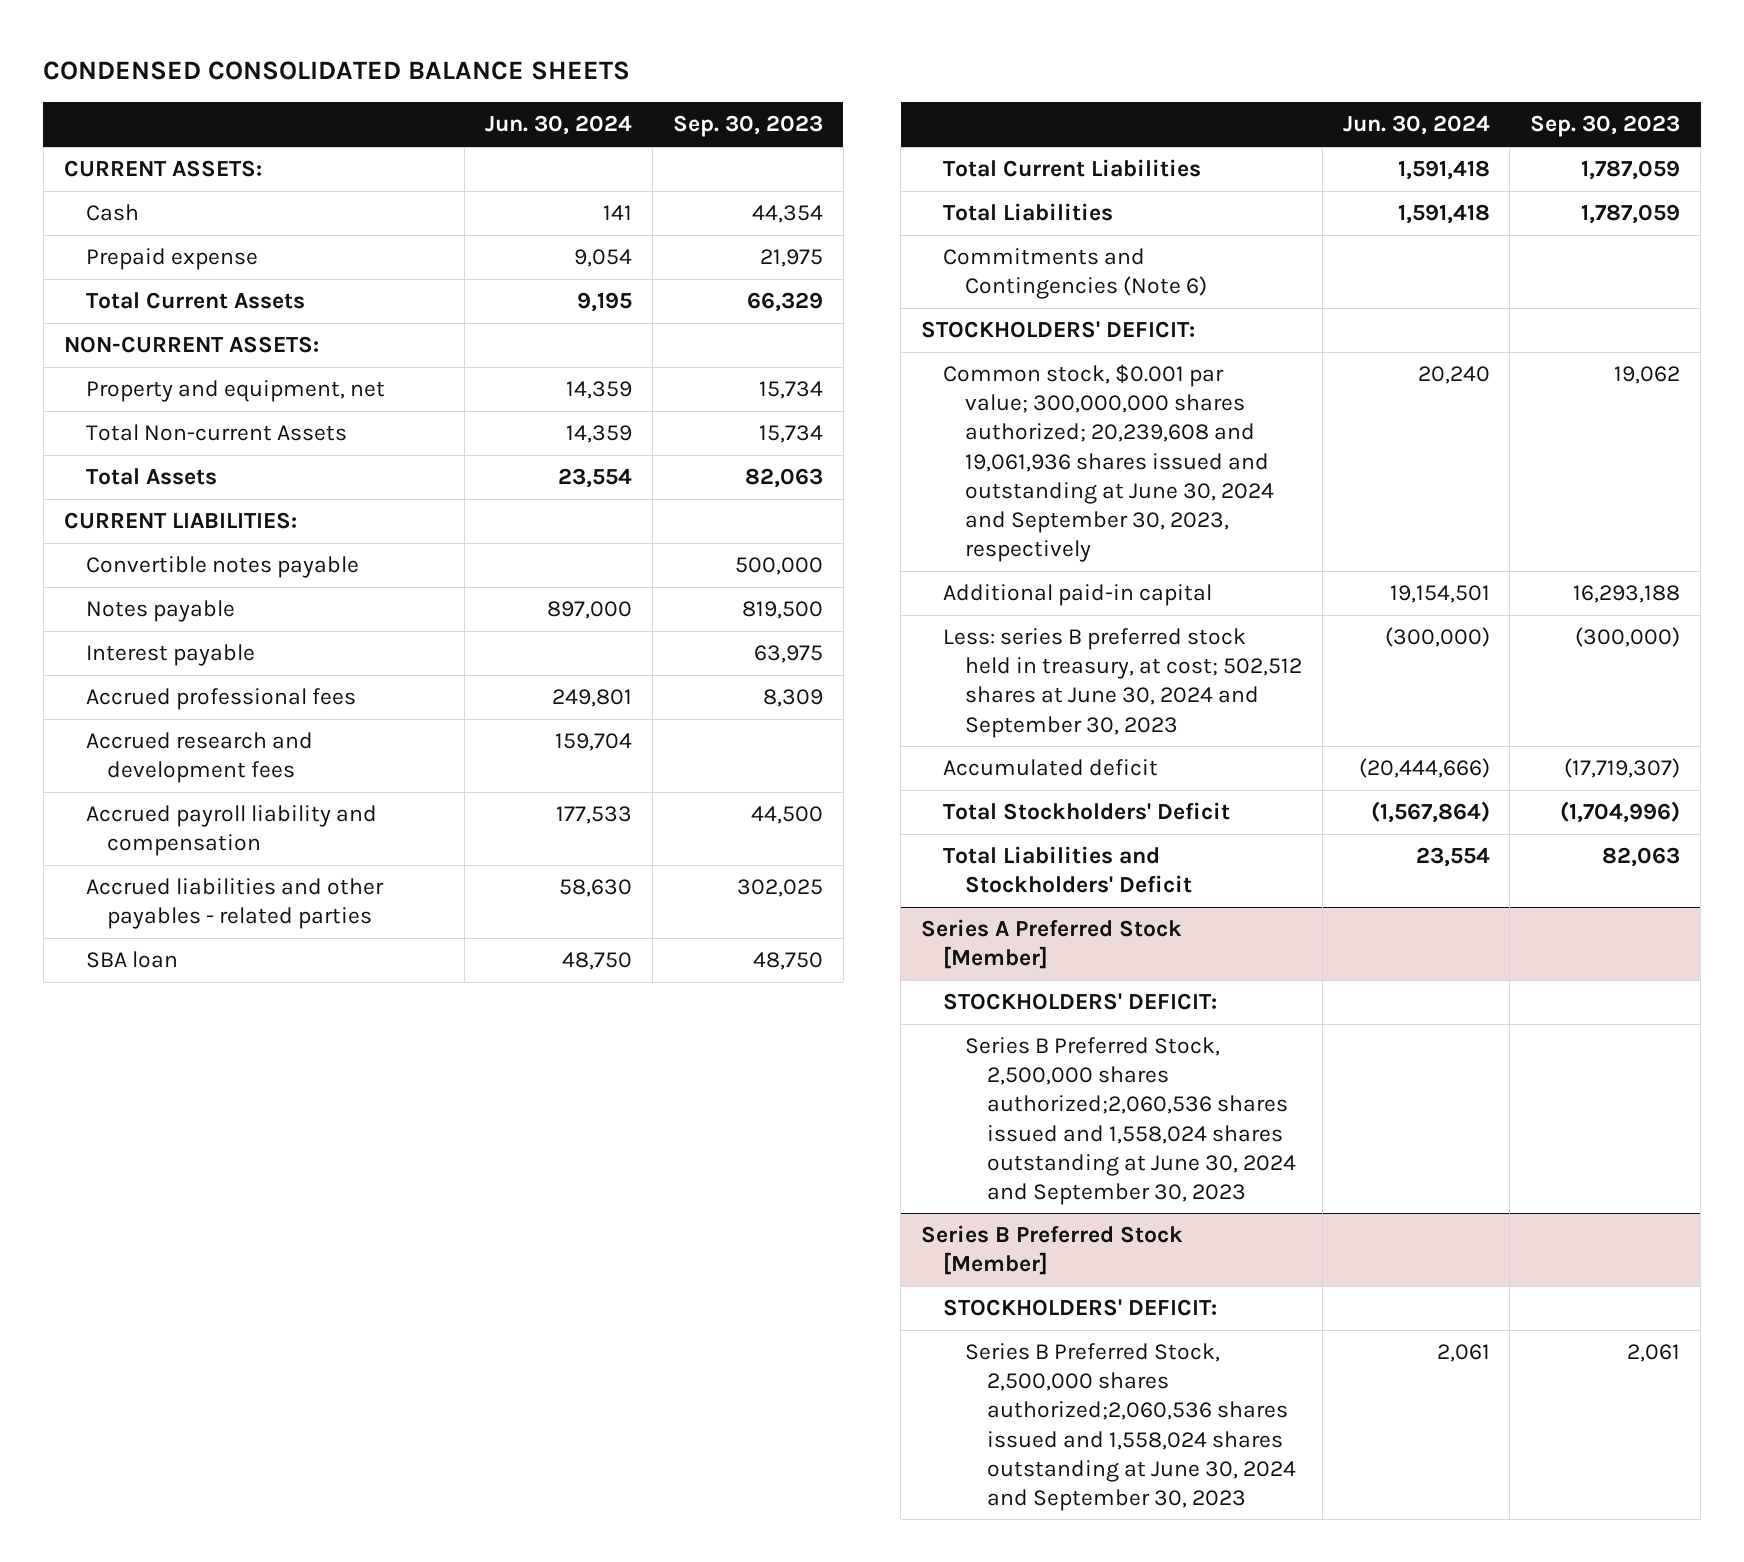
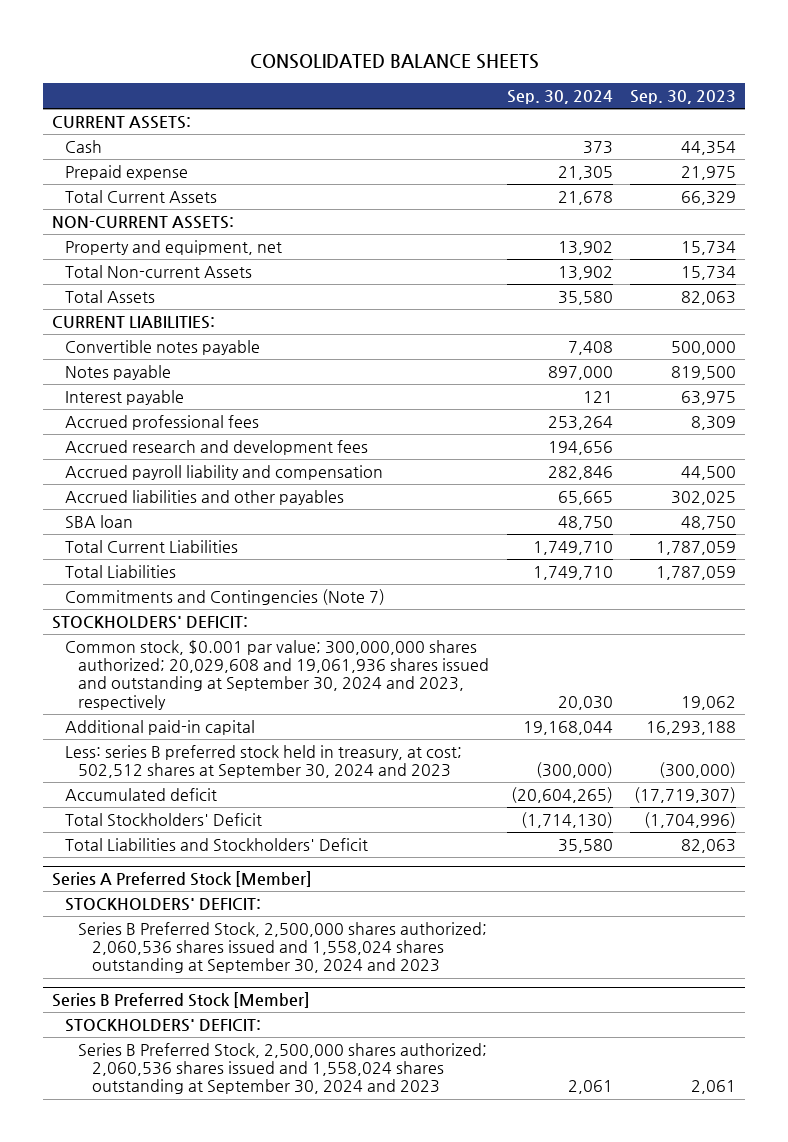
[43,61,631,81] CONDENSED CONSOLIDATED BALANCE SHEETS -> [250,54,540,70] CONSOLIDATED BALANCE SHEETS
[485,115,633,136] Jun. 30, 2024 -> none
none -> [506,90,613,105] Sep. 30, 2024
[85,878,384,930] Accrued liabilities and other payables - related parties -> [65,490,345,506] Accrued liabilities and other payables
[943,248,1207,300] Commitments and Contingencies (Note 6) -> [65,589,386,606] Commitments and Contingencies (Note 7)
[943,364,1274,562] Common stock, $0.001 par value; 300,000,000 shares authorized; 20,239,608 and 19,061,936 shares issued and outstanding at June 30, 2024 and September 30, 2023, respectively -> [65,640,490,710] Common stock, $0.001 par value; 300,000,000 shares authorized; 20,029,608 and 19,061,936 shares issued and outstanding at September 30, 2024 and 2023, respectively
[943,628,1302,738] Less: series B preferred stock held in treasury, at cost; 502,512 shares at June 30, 2024 and September 30, 2023 -> [65,745,463,779] Less: series B preferred stock held in treasury, at cost; 502,512 shares at September 30, 2024 and 2023
[964,1037,1296,1205] Series B Preferred Stock, 2,500,000 shares authorized;2,060,536 shares issued and 1,558,024 shares outstanding at June 30, 2024 and September 30, 2023 -> [78,922,488,974] Series B Preferred Stock, 2,500,000 shares authorized; 2,060,536 shares issued and 1,558,024 shares outstanding at September 30, 2024 and 2023
[964,1343,1296,1511] Series B Preferred Stock, 2,500,000 shares authorized;2,060,536 shares issued and 1,558,024 shares outstanding at June 30, 2024 and September 30, 2023 -> [78,1043,488,1095] Series B Preferred Stock, 2,500,000 shares authorized; 2,060,536 shares issued and 1,558,024 shares outstanding at September 30, 2024 and 2023

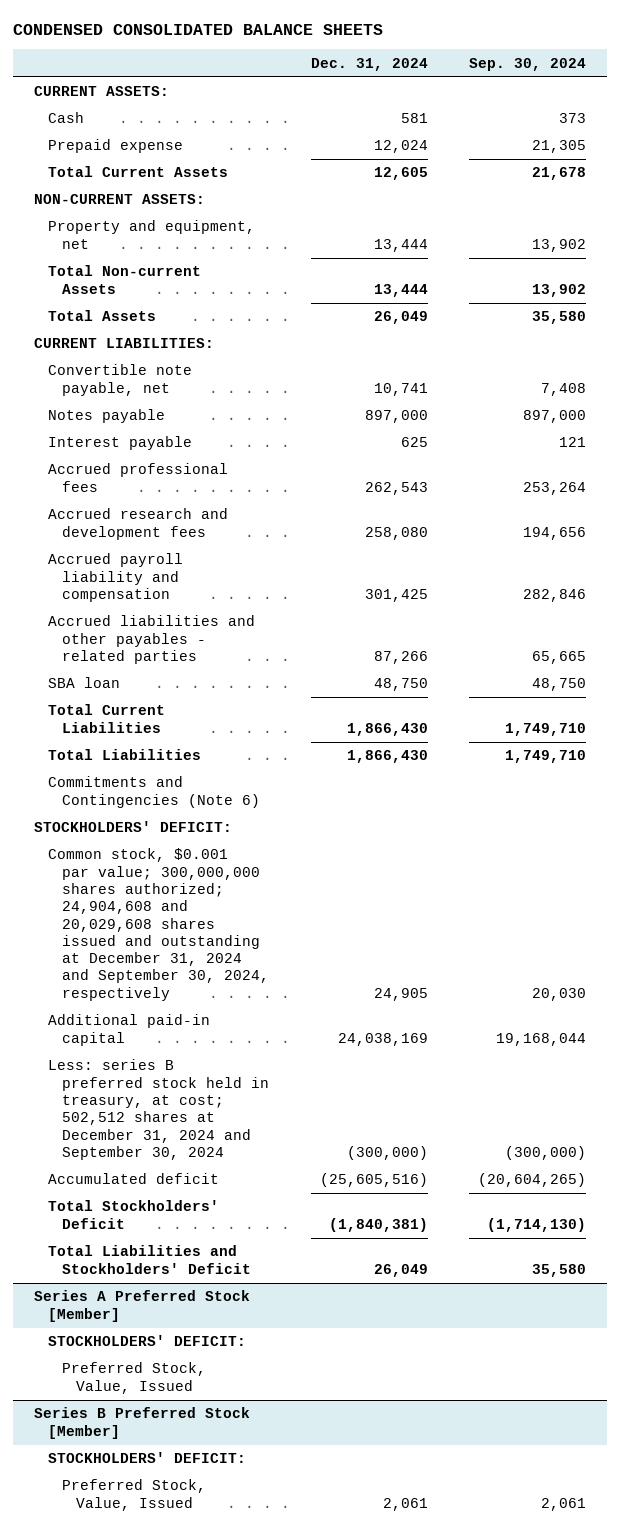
[250,54,540,70] CONSOLIDATED BALANCE SHEETS -> [12,23,383,35] CONDENSED CONSOLIDATED BALANCE SHEETS
[630,90,737,105] Sep. 30, 2023 -> none
none -> [310,57,428,71] Dec. 31, 2024
[65,340,261,356] Convertible notes payable -> [47,364,192,396] Convertible note payable, net
[65,490,345,506] Accrued liabilities and other payables -> [47,615,255,664] Accrued liabilities and other payables - related parties
[65,589,386,606] Commitments and Contingencies (Note 7) -> [47,776,260,808] Commitments and Contingencies (Note 6)
[65,640,490,710] Common stock, $0.001 par value; 300,000,000 shares authorized; 20,029,608 and 19,061,936 shares issued and outstanding at September 30, 2024 and 2023, respectively -> [47,848,269,1001] Common stock, $0.001 par value; 300,000,000 shares authorized; 24,904,608 and 20,029,608 shares issued and outstanding at December 31, 2024 and September 30, 2024, respectively
[65,745,463,779] Less: series B preferred stock held in treasury, at cost; 502,512 shares at September 30, 2024 and 2023 -> [47,1059,269,1160] Less: series B preferred stock held in treasury, at cost; 502,512 shares at December 31, 2024 and September 30, 2024
[78,922,488,974] Series B Preferred Stock, 2,500,000 shares authorized; 2,060,536 shares issued and 1,558,024 shares outstanding at September 30, 2024 and 2023 -> [61,1362,206,1394] Preferred Stock, Value, Issued
[78,1043,488,1095] Series B Preferred Stock, 2,500,000 shares authorized; 2,060,536 shares issued and 1,558,024 shares outstanding at September 30, 2024 and 2023 -> [61,1479,206,1511] Preferred Stock, Value, Issued

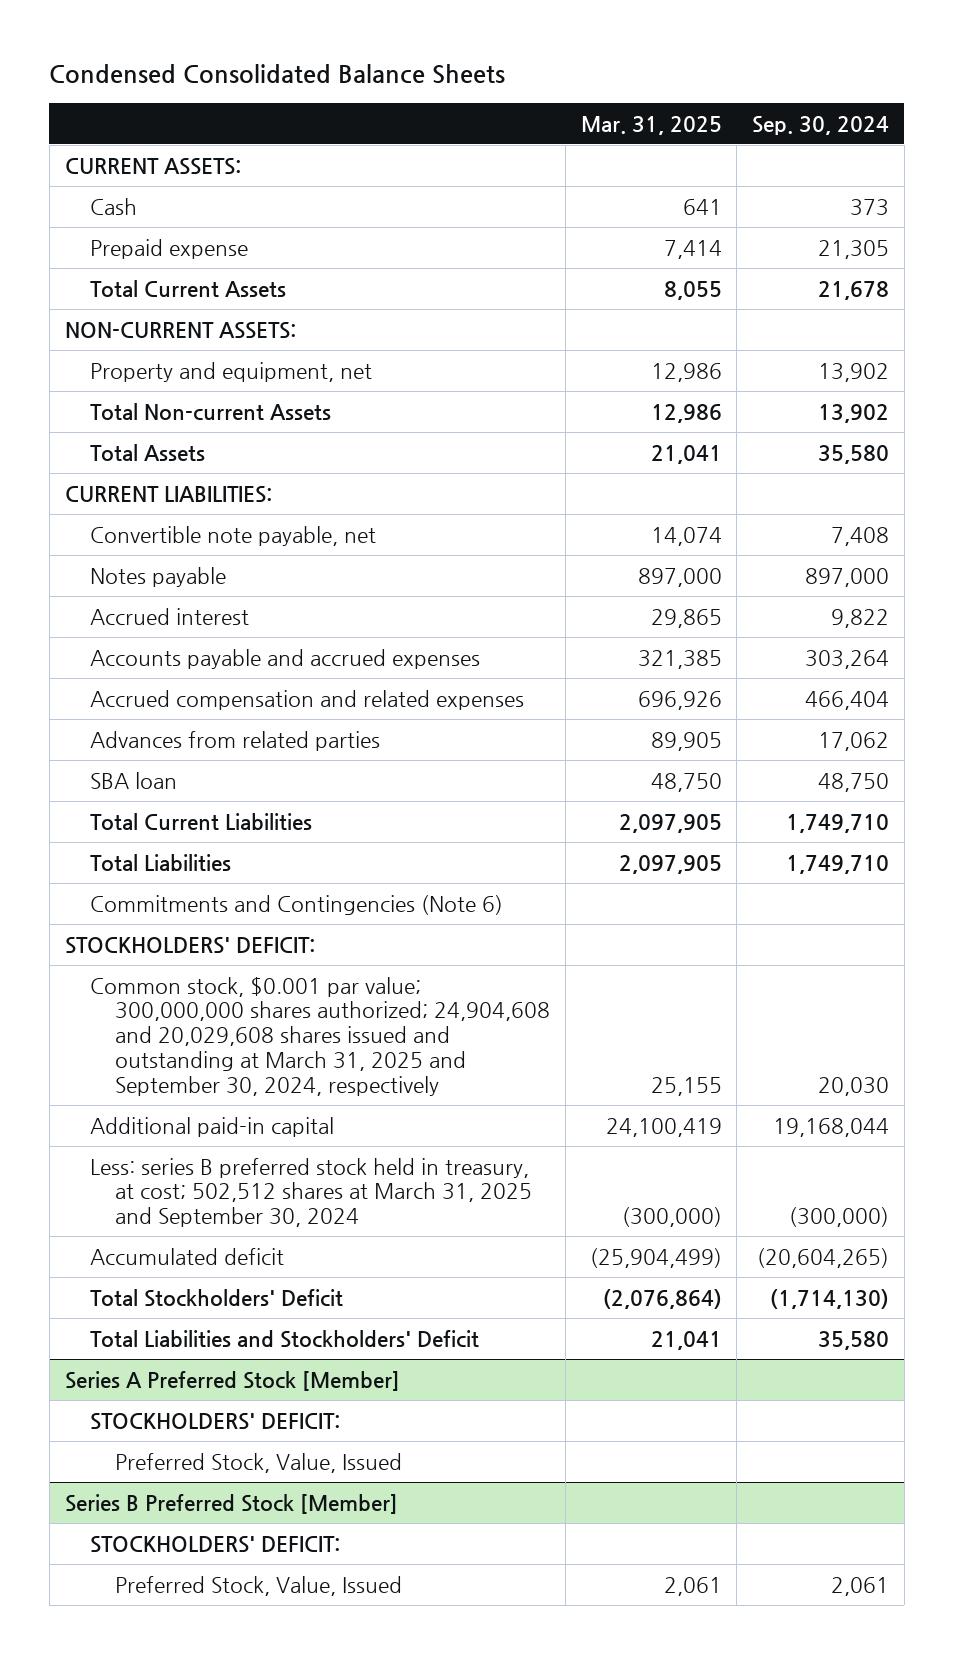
[12,23,383,35] CONDENSED CONSOLIDATED BALANCE SHEETS -> [49,63,506,84] Condensed Consolidated Balance Sheets
[310,57,428,71] Dec. 31, 2024 -> none
none -> [580,115,722,135] Mar. 31, 2025
[47,436,192,451] Interest payable -> none
[47,463,228,492] Accrued professional fees -> none
[47,508,228,540] Accrued research and development fees -> none
[47,553,183,602] Accrued payroll liability and compensation -> none
[47,615,255,664] Accrued liabilities and other payables - related parties -> none
none -> [89,607,249,625] Accrued interest
none -> [89,648,480,669] Accounts payable and accrued expenses
none -> [89,689,524,710] Accrued compensation and related expenses
none -> [89,730,380,751] Advances from related parties
[47,848,269,1001] Common stock, $0.001 par value; 300,000,000 shares authorized; 24,904,608 and 20,029,608 shares issued and outstanding at December 31, 2024 and September 30, 2024, respectively -> [89,976,551,1096] Common stock, $0.001 par value; 300,000,000 shares authorized; 24,904,608 and 20,029,608 shares issued and outstanding at March 31, 2025 and September 30, 2024, respectively
[47,1059,269,1160] Less: series B preferred stock held in treasury, at cost; 502,512 shares at December 31, 2024 and September 30, 2024 -> [89,1157,533,1228] Less: series B preferred stock held in treasury, at cost; 502,512 shares at March 31, 2025 and September 30, 2024

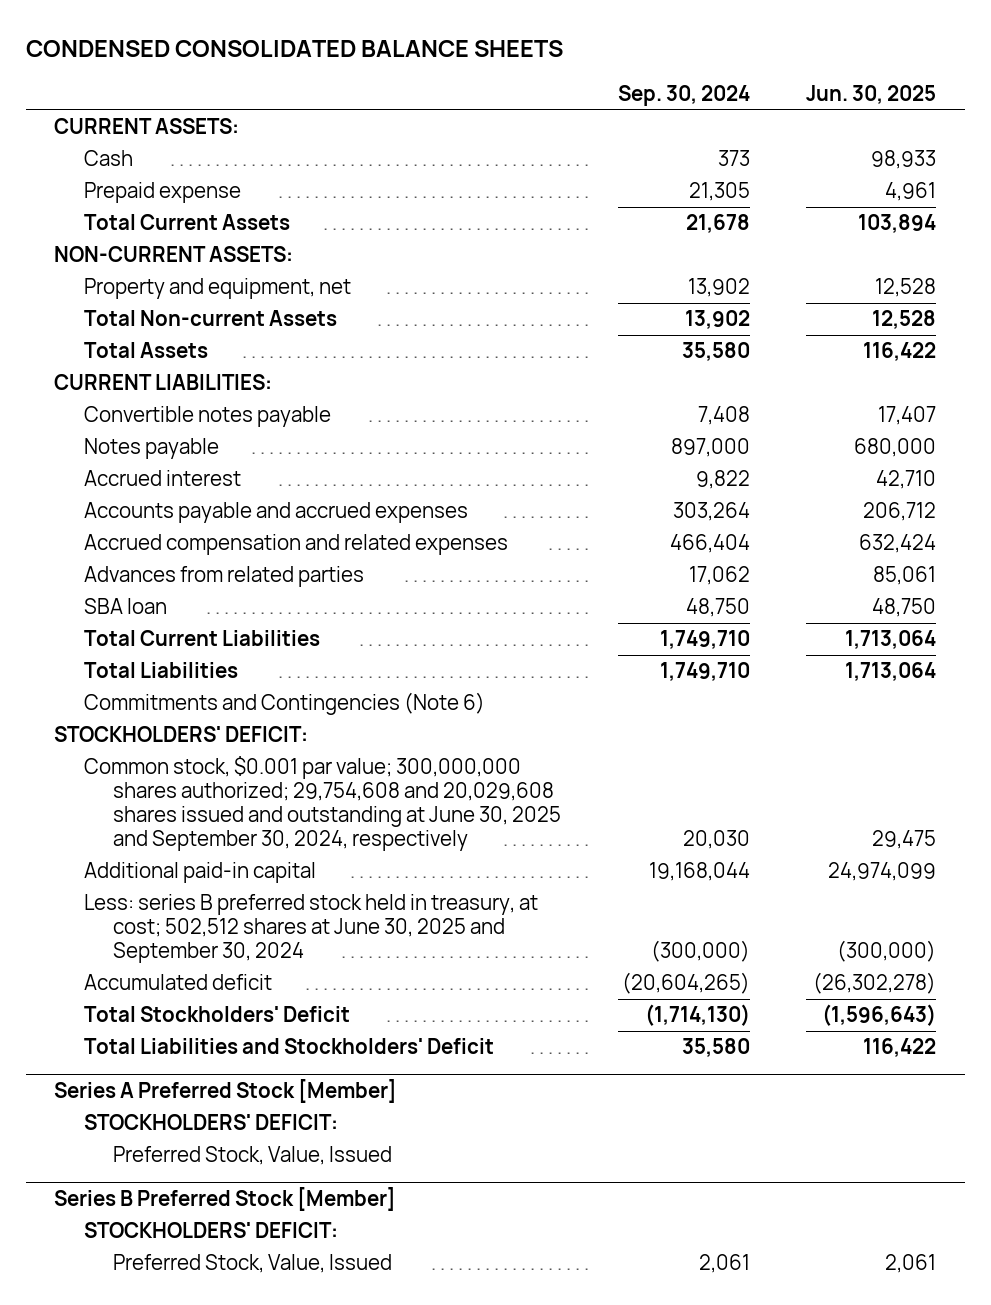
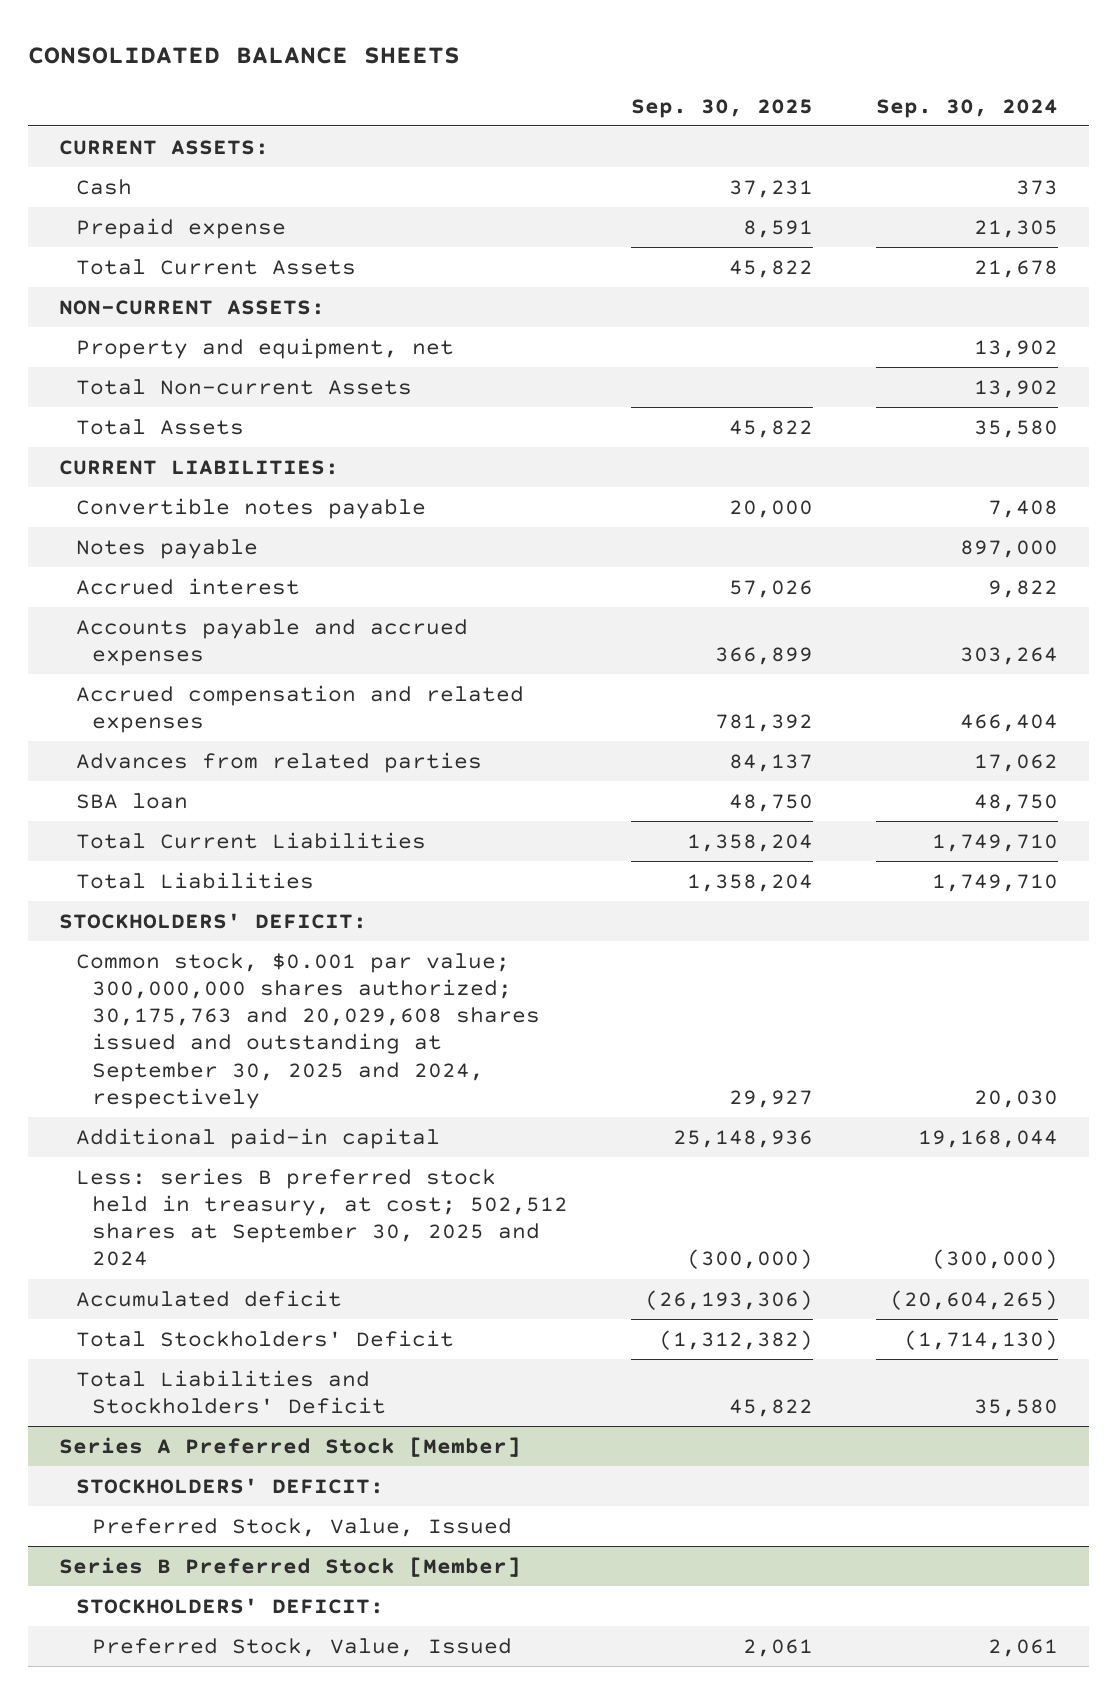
[25,40,563,58] CONDENSED CONSOLIDATED BALANCE SHEETS -> [27,47,460,65] CONSOLIDATED BALANCE SHEETS
[806,85,937,105] Jun. 30, 2025 -> none
none -> [631,98,814,118] Sep. 30, 2025
[83,692,485,716] Commitments and Contingencies (Note 6) -> none
[83,756,561,852] Common stock, $0.001 par value; 300,000,000 shares authorized; 29,754,608 and 20,029,608 shares issued and outstanding at June 30, 2025 and September 30, 2024, respectively -> [75,952,541,1109] Common stock, $0.001 par value; 300,000,000 shares authorized; 30,175,763 and 20,029,608 shares issued and outstanding at September 30, 2025 and 2024, respectively
[83,894,538,964] Less: series B preferred stock held in treasury, at cost; 502,512 shares at June 30, 2025 and September 30, 2024 -> [75,1167,569,1267] Less: series B preferred stock held in treasury, at cost; 502,512 shares at September 30, 2025 and 2024

